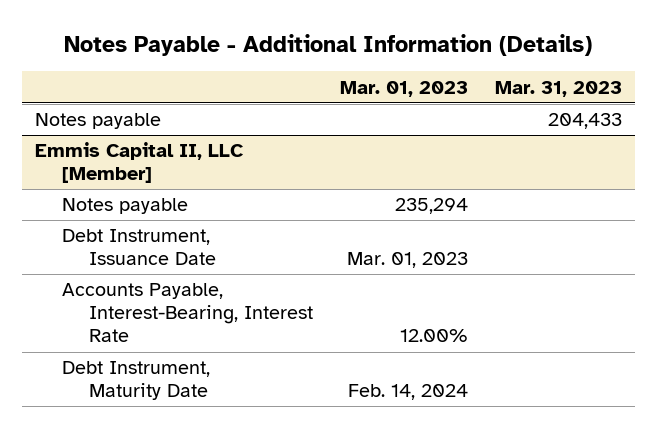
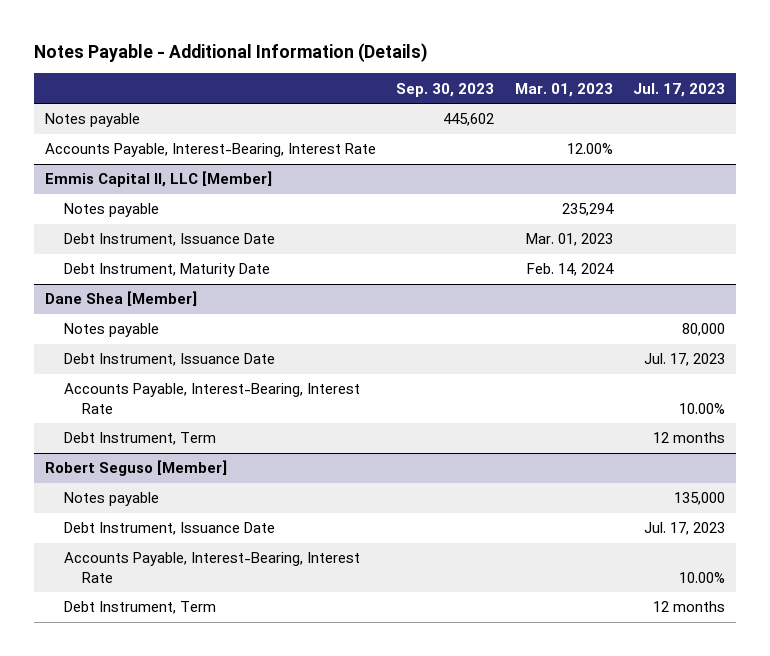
[494,80,622,97] Mar. 31, 2023 -> none
none -> [396,82,495,97] Sep. 30, 2023
none -> [633,82,726,97] Jul. 17, 2023
none -> [44,143,376,158] Accounts Payable, Interest-Bearing, Interest Rate
[62,283,314,343] Accounts Payable, Interest-Bearing, Interest Rate -> none
none -> [44,291,197,307] Dane Shea [Member]
none -> [63,323,159,338] Notes payable
none -> [63,353,275,367] Debt Instrument, Issuance Date
none -> [63,383,360,414] Accounts Payable, Interest-Bearing, Interest Rate
none -> [63,432,216,446] Debt Instrument, Term
none -> [44,460,227,477] Robert Seguso [Member]
none -> [63,492,159,507] Notes payable
none -> [63,522,275,536] Debt Instrument, Issuance Date
none -> [63,552,360,583] Accounts Payable, Interest-Bearing, Interest Rate
none -> [63,601,216,615] Debt Instrument, Term

